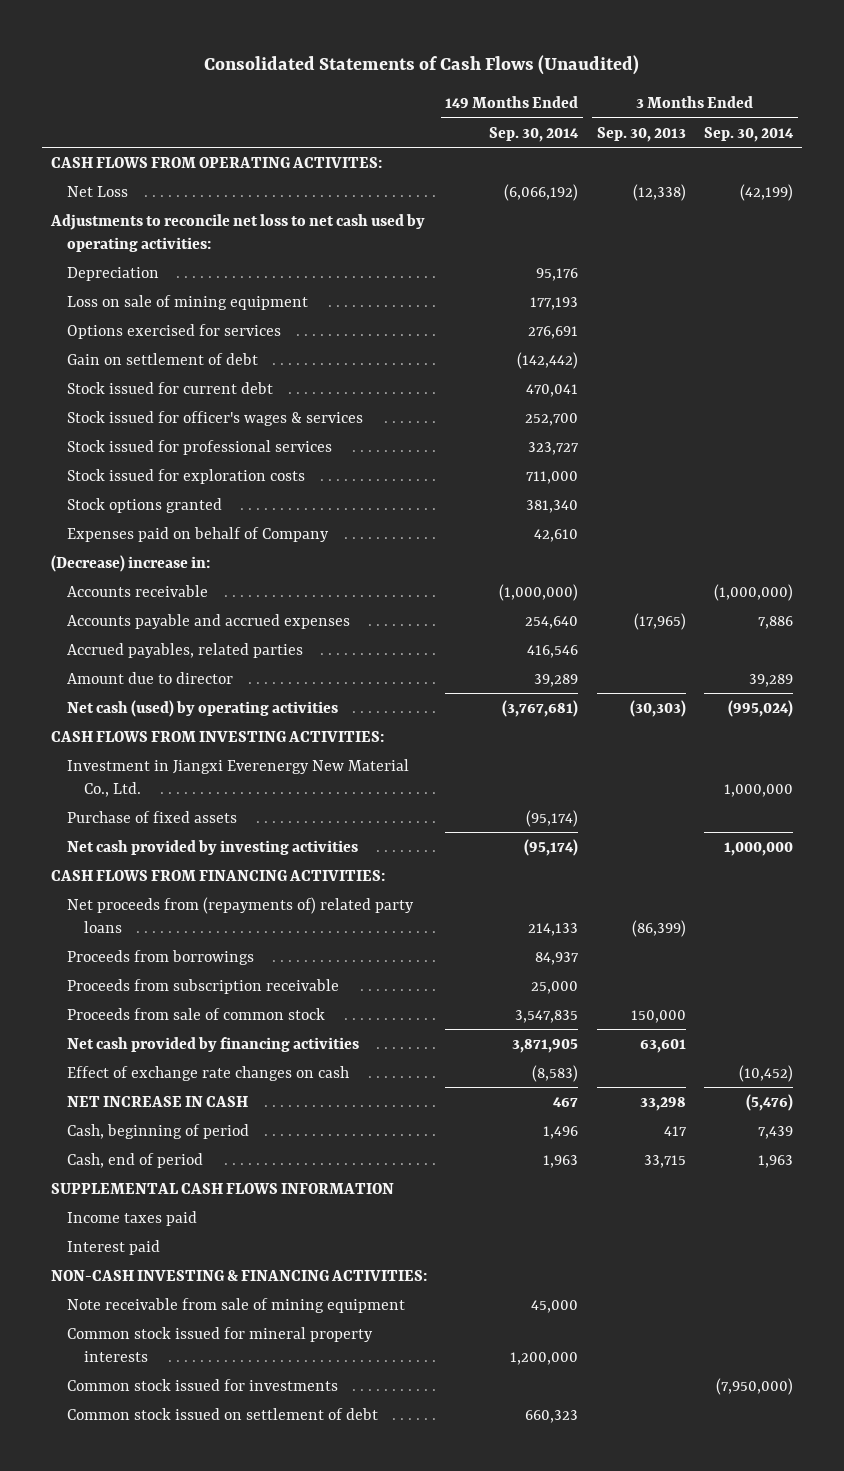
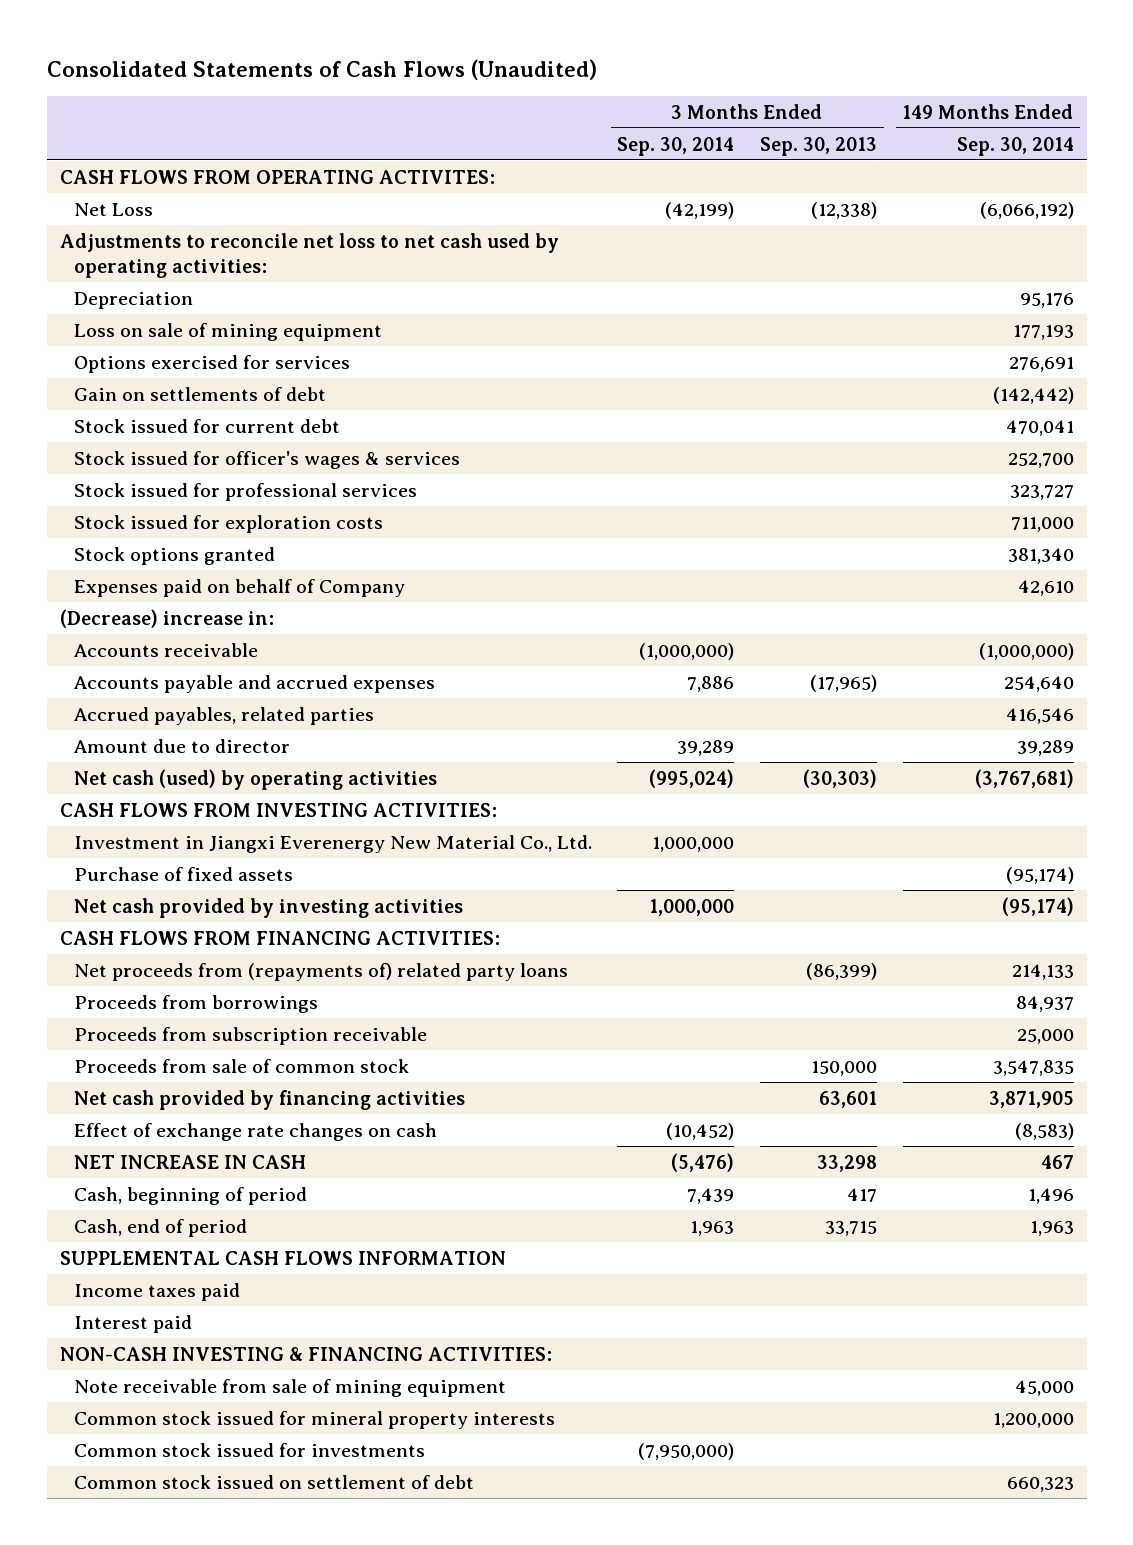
[67,352,259,365] Gain on settlement of debt -> [73,386,326,401] Gain on settlements of debt

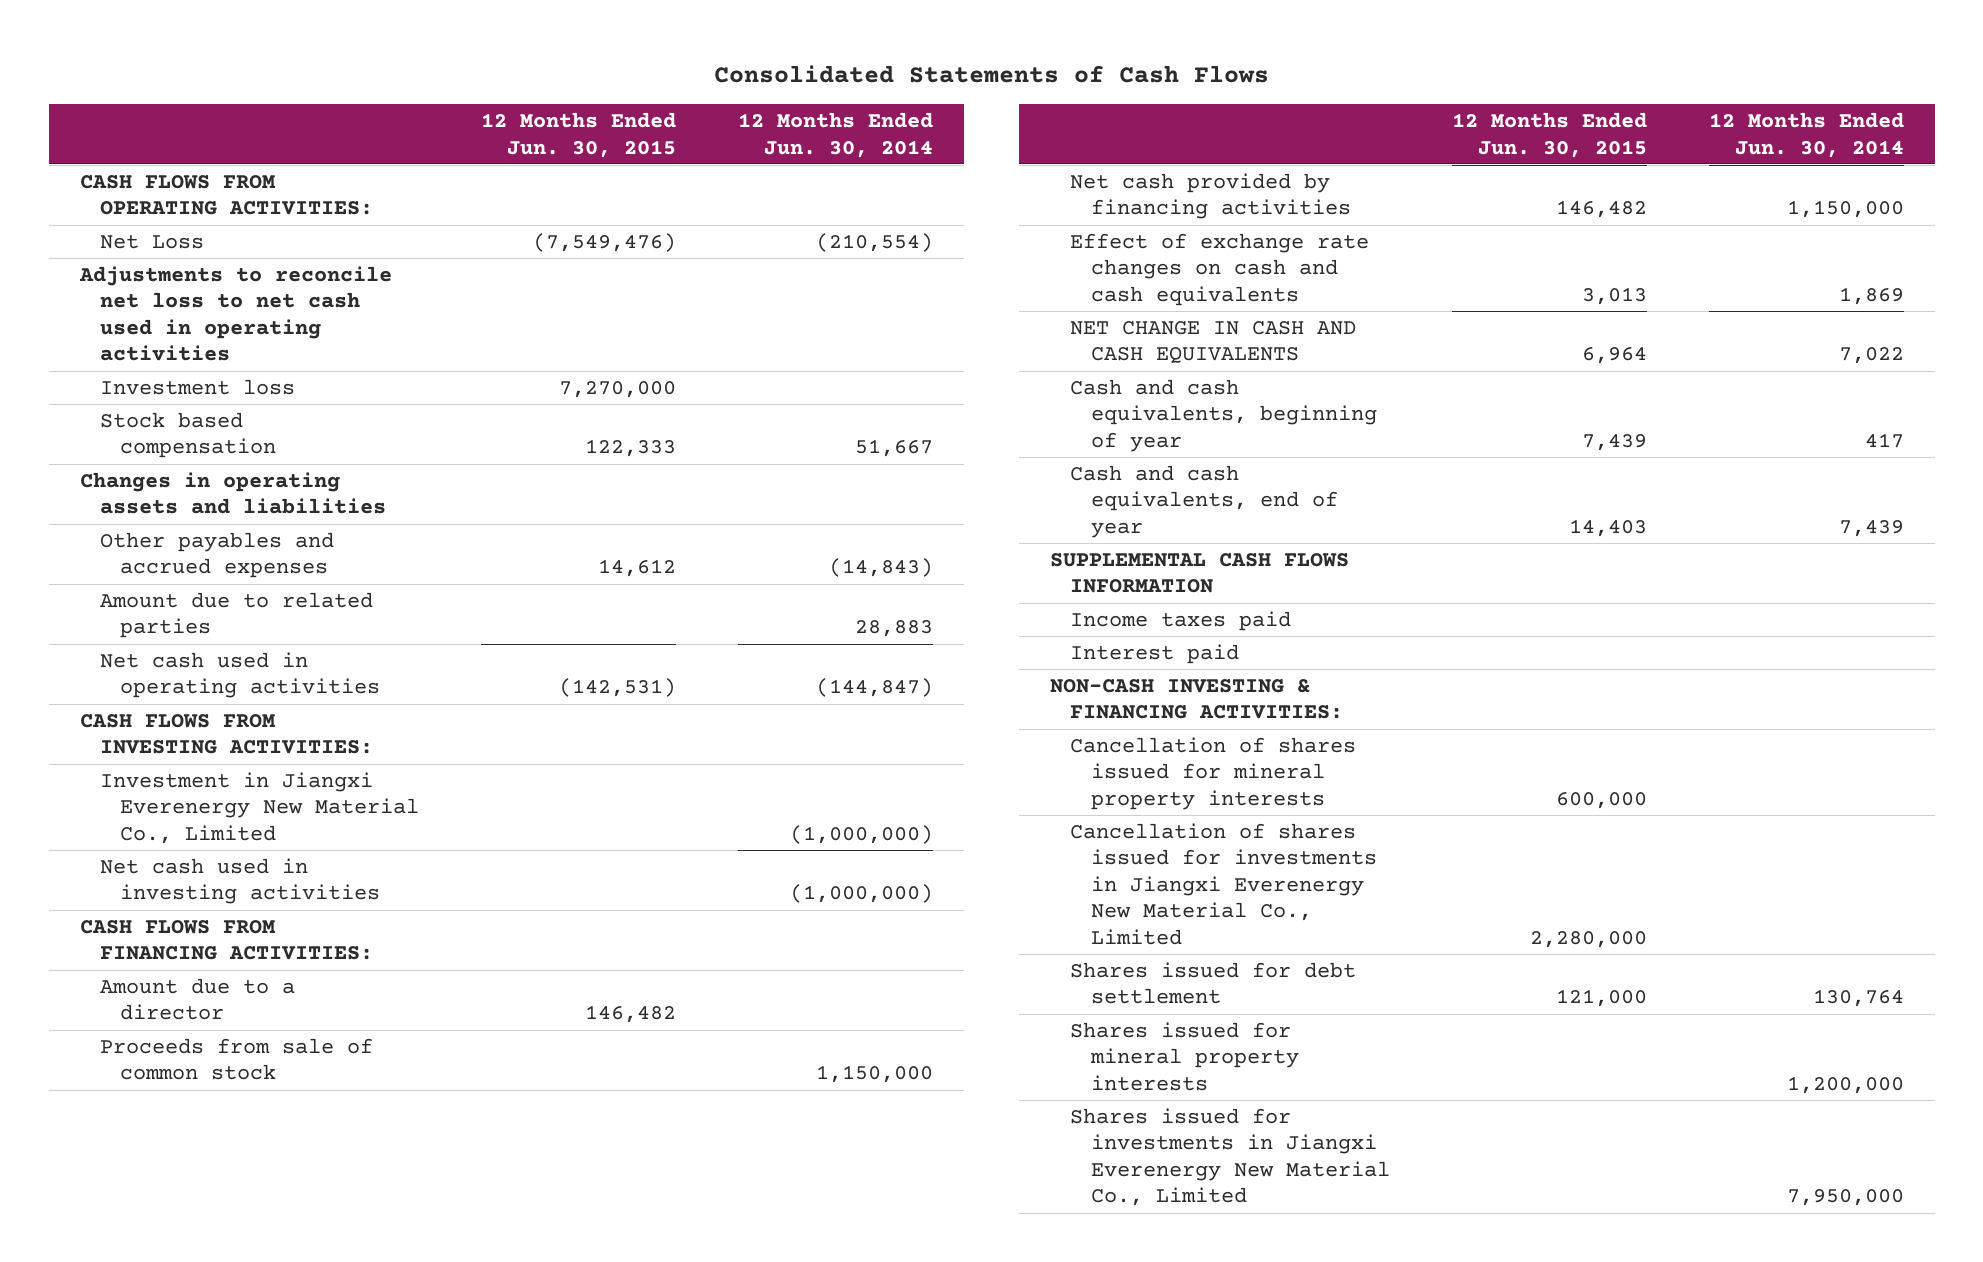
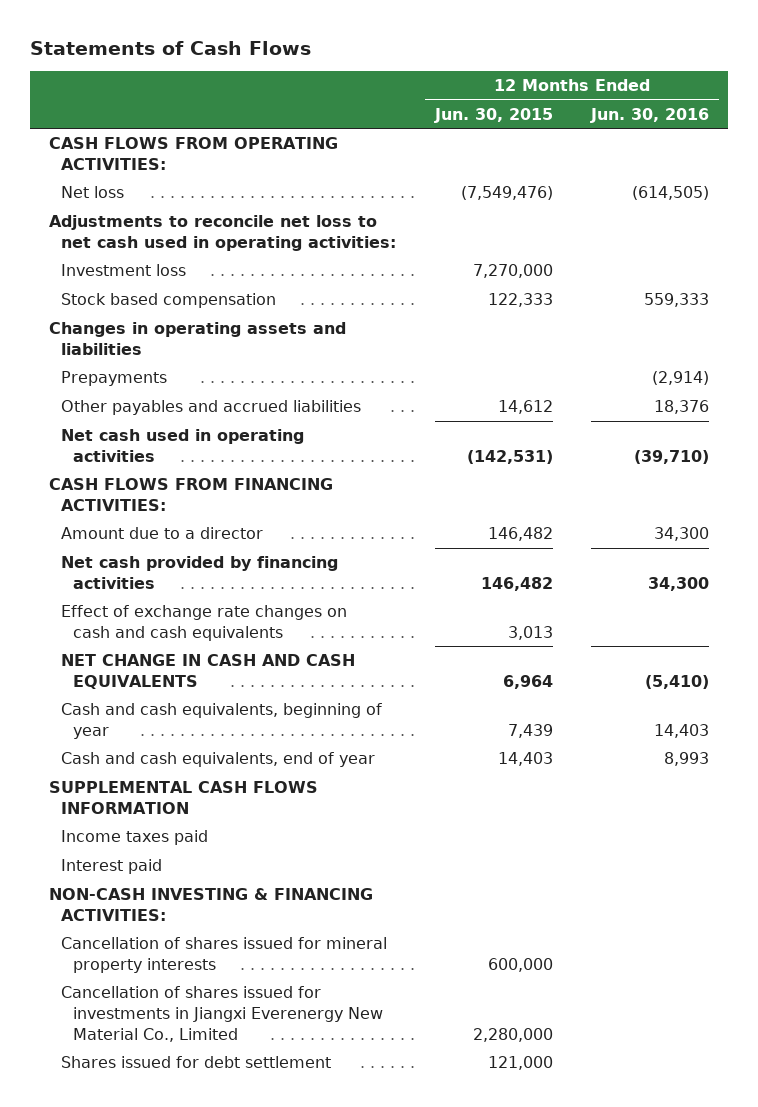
[713,65,1269,84] Consolidated Statements of Cash Flows -> [30,40,312,55] Statements of Cash Flows
[738,112,934,158] 12 Months Ended Jun. 30, 2014 -> none
none -> [589,107,709,123] Jun. 30, 2016
[100,234,205,249] Net Loss -> [61,186,125,199] Net loss
[78,265,392,362] Adjustments to reconcile net loss to net cash used in operating activities -> [49,215,397,251] Adjustments to reconcile net loss to net cash used in operating activities:
[100,591,374,639] Amount due to related parties -> none
none -> [61,371,168,387] Prepayments
[100,531,335,579] Other payables and accrued expenses -> [61,400,362,416] Other payables and accrued liabilities
[79,713,374,755] CASH FLOWS FROM INVESTING ACTIVITIES: -> none
[100,771,420,844] Investment in Jiangxi Everenergy New Material Co., Limited -> none
[100,857,381,905] Net cash used in investing activities -> none
[100,1037,374,1081] Proceeds from sale of common stock -> none
[1070,1021,1299,1091] Shares issued for mineral property interests -> none
[1070,1107,1390,1207] Shares issued for investments in Jiangxi Everenergy New Material Co., Limited -> none

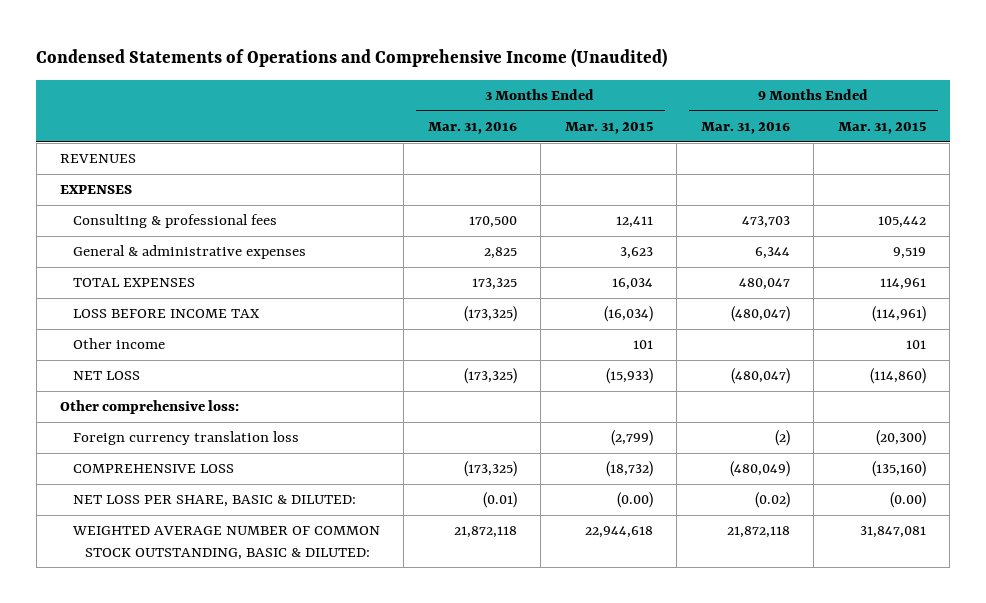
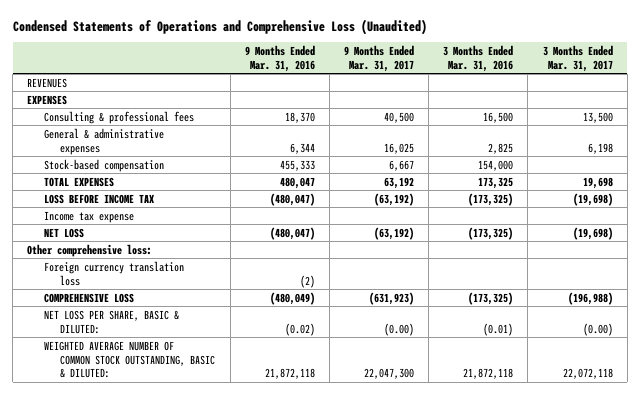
[36,47,668,67] Condensed Statements of Operations and Comprehensive Income (Unaudited) -> [12,18,427,35] Condensed Statements of Operations and Comprehensive Loss (Unaudited)
[564,121,653,134] Mar. 31, 2015 -> none
[837,121,926,134] Mar. 31, 2015 -> none
none -> [344,44,415,72] 9 Months Ended Mar. 31, 2017
none -> [542,44,613,72] 3 Months Ended Mar. 31, 2017
[468,216,517,229] 170,500 -> [483,111,514,123] 16,500
[741,216,790,229] 473,703 -> [284,111,315,123] 18,370
none -> [43,158,164,172] Stock-based compensation
[72,338,165,350] Other income -> none
none -> [43,210,134,223] Income tax expense

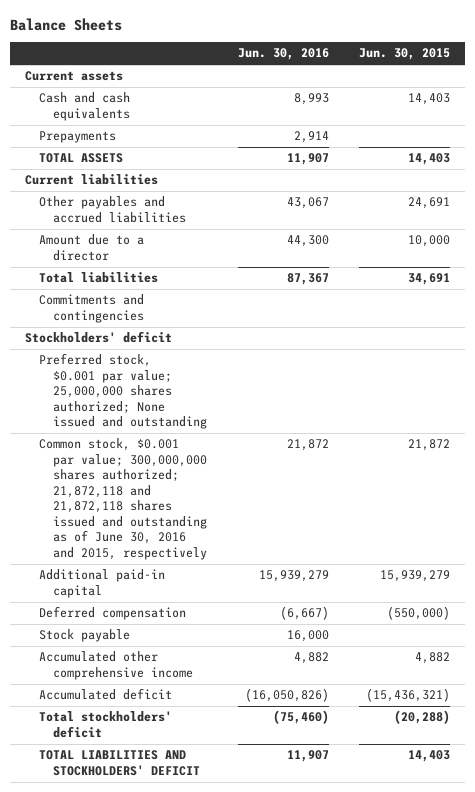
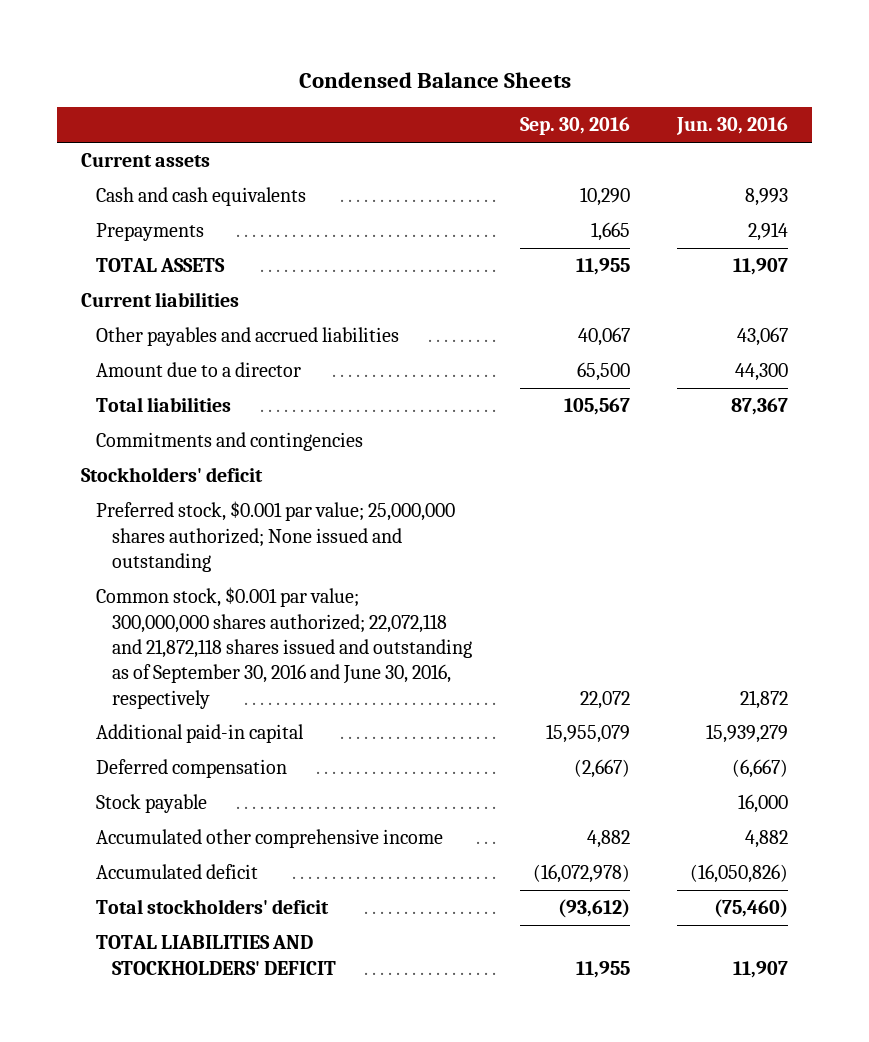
[10,17,123,31] Balance Sheets -> [298,71,571,88] Condensed Balance Sheets
[359,48,451,61] Jun. 30, 2015 -> none
none -> [519,117,630,136] Sep. 30, 2016
[39,438,208,560] Common stock, $0.001 par value; 300,000,000 shares authorized; 21,872,118 and 21,872,118 shares issued and outstanding as of June 30, 2016 and 2015, respectively -> [96,587,473,709] Common stock, $0.001 par value; 300,000,000 shares authorized; 22,072,118 and 21,872,118 shares issued and outstanding as of September 30, 2016 and June 30, 2016, respectively

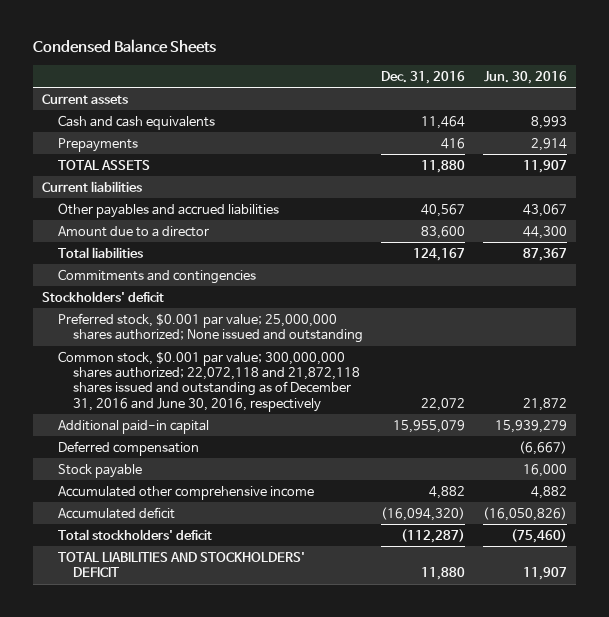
[519,117,630,136] Sep. 30, 2016 -> none
none -> [381,70,466,84] Dec. 31, 2016
[96,587,473,709] Common stock, $0.001 par value; 300,000,000 shares authorized; 22,072,118 and 21,872,118 shares issued and outstanding as of September 30, 2016 and June 30, 2016, respectively -> [57,350,361,412] Common stock, $0.001 par value; 300,000,000 shares authorized; 22,072,118 and 21,872,118 shares issued and outstanding as of December 31, 2016 and June 30, 2016, respectively

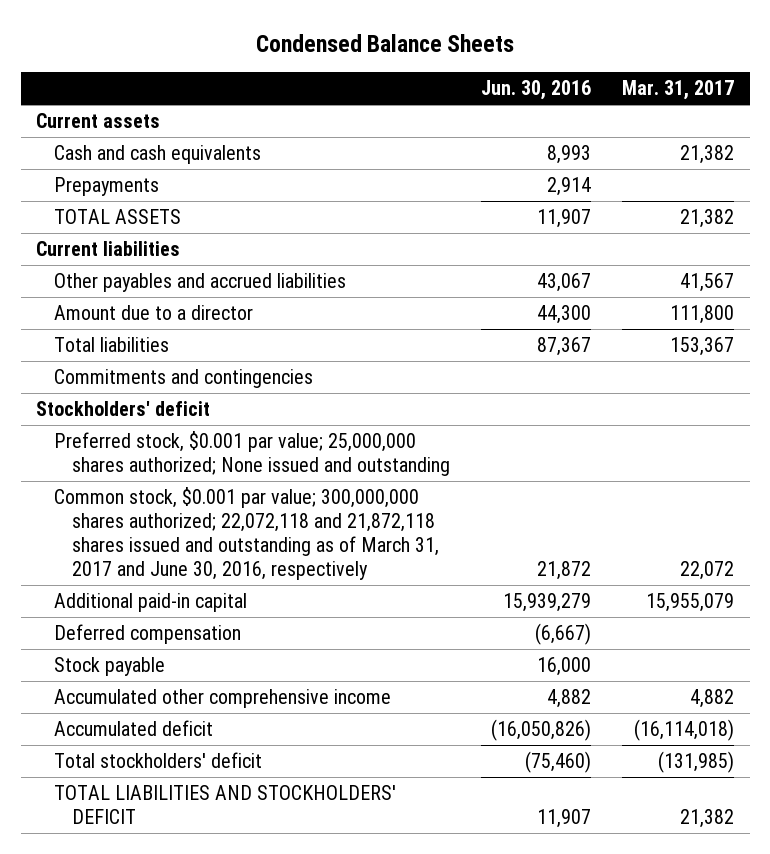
[381,70,466,84] Dec. 31, 2016 -> none
none -> [622,80,735,101] Mar. 31, 2017
[57,350,361,412] Common stock, $0.001 par value; 300,000,000 shares authorized; 22,072,118 and 21,872,118 shares issued and outstanding as of December 31, 2016 and June 30, 2016, respectively -> [54,487,440,580] Common stock, $0.001 par value; 300,000,000 shares authorized; 22,072,118 and 21,872,118 shares issued and outstanding as of March 31, 2017 and June 30, 2016, respectively

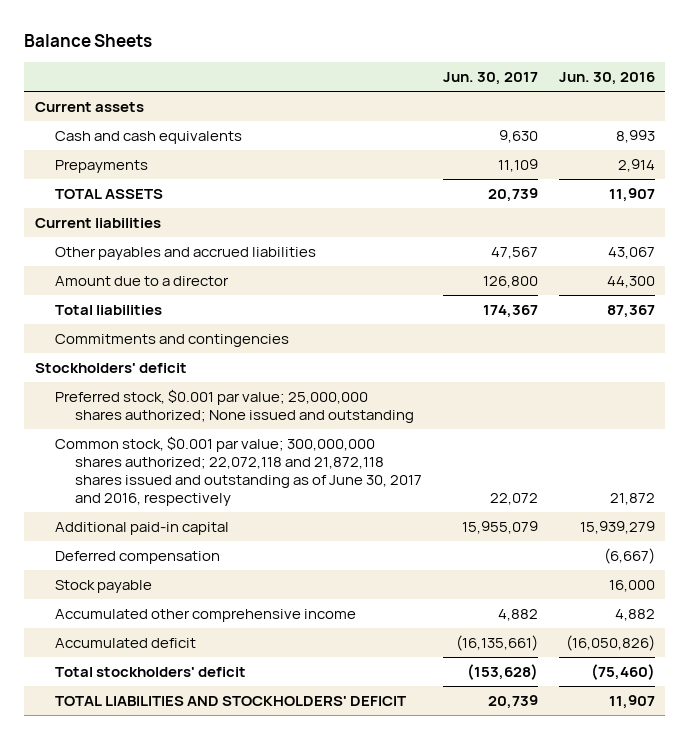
[256,33,515,52] Condensed Balance Sheets -> [24,34,153,48] Balance Sheets
[622,80,735,101] Mar. 31, 2017 -> none
none -> [442,72,538,86] Jun. 30, 2017
[54,487,440,580] Common stock, $0.001 par value; 300,000,000 shares authorized; 22,072,118 and 21,872,118 shares issued and outstanding as of March 31, 2017 and June 30, 2016, respectively -> [54,435,423,506] Common stock, $0.001 par value; 300,000,000 shares authorized; 22,072,118 and 21,872,118 shares issued and outstanding as of June 30, 2017 and 2016, respectively

